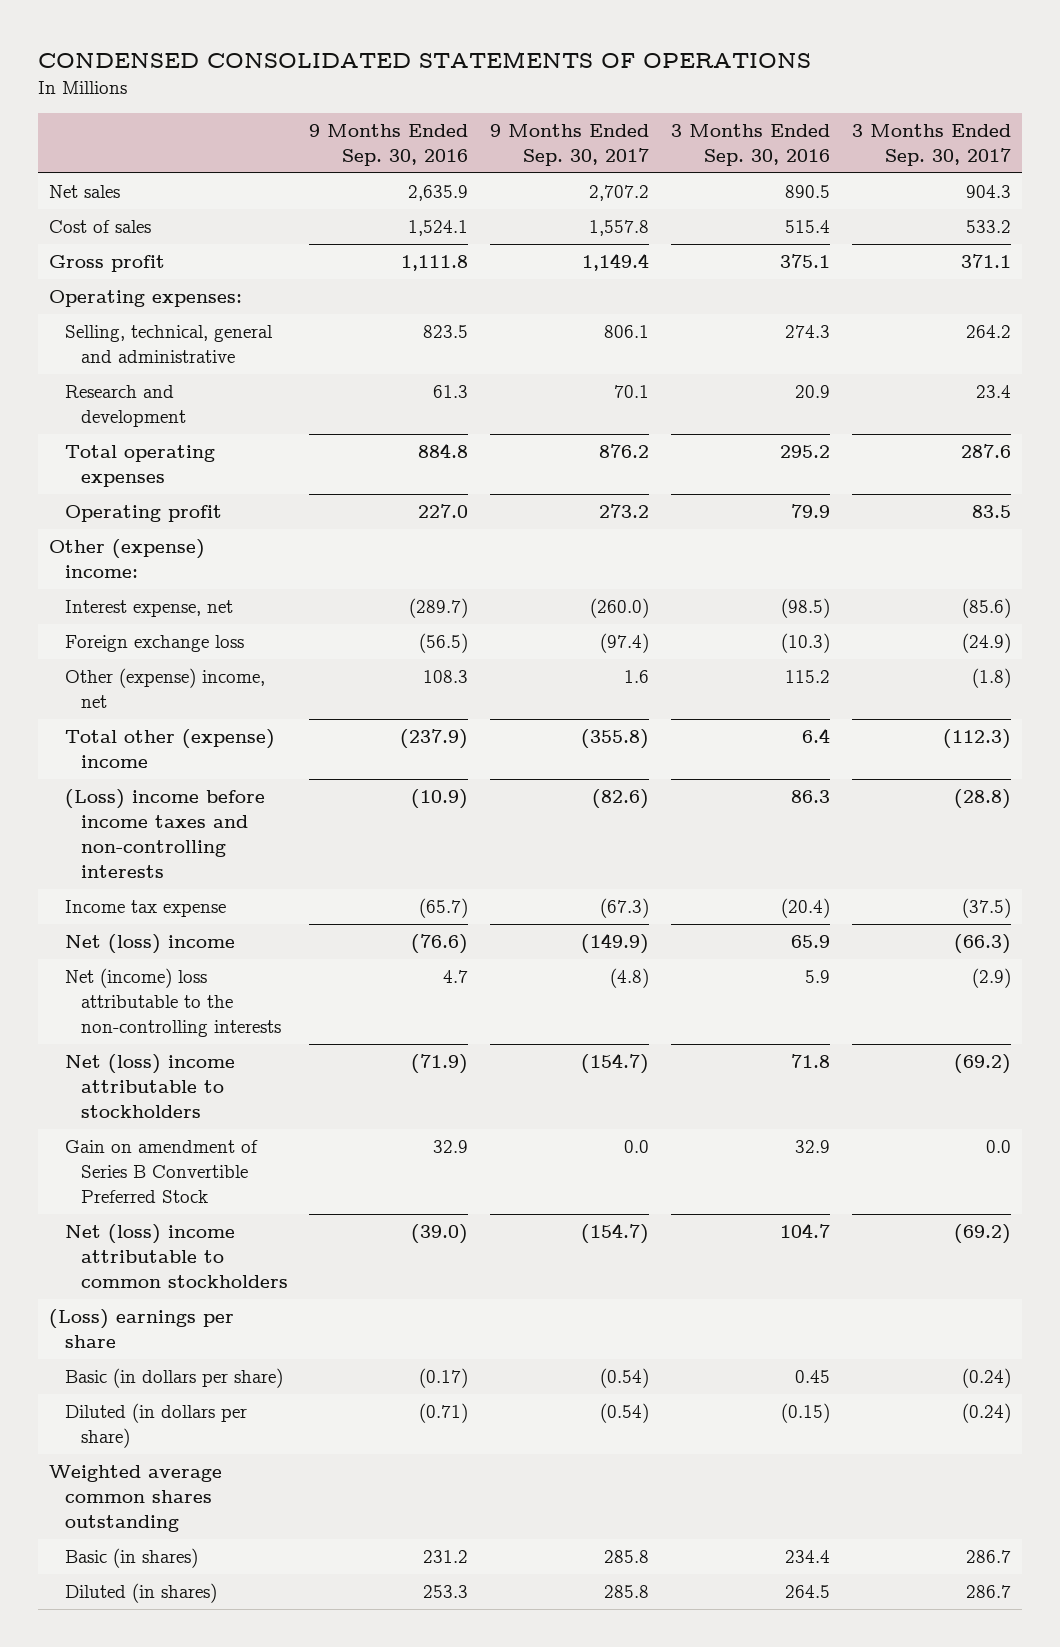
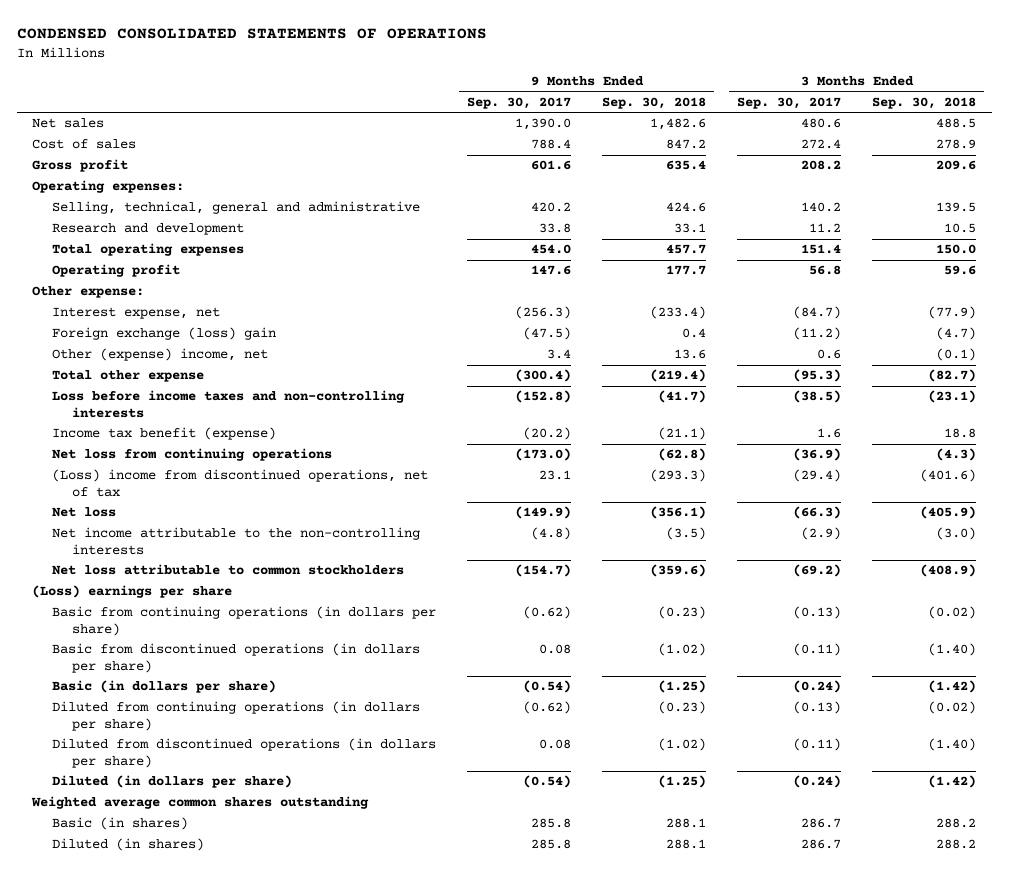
[309,123,469,166] 9 Months Ended Sep. 30, 2016 -> none
[671,123,831,166] 3 Months Ended Sep. 30, 2016 -> none
none -> [602,96,707,109] Sep. 30, 2018
none -> [872,96,977,109] Sep. 30, 2018
[589,185,650,202] 2,707.2 -> [515,118,572,131] 1,390.0
[965,185,1011,199] 904.3 -> [801,118,842,129] 480.6
[589,220,650,237] 1,557.8 -> [531,139,572,150] 788.4
[965,220,1011,234] 533.2 -> [801,139,842,150] 272.4
[582,253,650,272] 1,149.4 -> [531,160,572,171] 601.6
[960,254,1011,269] 371.1 -> [801,160,842,171] 208.2
[64,1054,235,1118] Net (loss) income attributable to stockholders -> none
[64,1140,258,1203] Gain on amendment of Series B Convertible Preferred Stock -> none
[604,325,650,339] 806.1 -> [531,202,572,213] 420.2
[965,325,1011,339] 264.2 -> [801,202,842,213] 140.2
[614,385,650,399] 70.1 -> [539,223,572,234] 33.8
[975,385,1011,399] 23.4 -> [809,223,842,234] 11.2
[599,444,650,459] 876.2 -> [531,244,572,255] 454.0
[960,444,1011,459] 287.6 -> [801,244,842,255] 151.4
[599,504,650,519] 273.2 -> [531,265,572,276] 147.6
[971,505,1011,519] 83.5 -> [809,265,842,276] 56.8
[48,539,205,578] Other (expense) income: -> [32,286,145,299] Other expense:
[590,598,650,619] (260.0) -> [515,306,572,320] (256.3)
[961,598,1011,619] (85.6) -> [793,306,842,320] (84.7)
[64,635,244,653] Foreign exchange loss -> [52,327,277,341] Foreign exchange (loss) gain
[600,633,650,654] (97.4) -> [523,327,572,341] (47.5)
[961,633,1011,654] (24.9) -> [793,327,842,341] (11.2)
[624,670,650,684] 1.6 -> [547,349,572,360] 3.4
[971,668,1011,689] (1.8) -> [817,349,842,360] 0.6
[64,729,275,768] Total other (expense) income -> [52,370,205,383] Total other expense
[581,729,650,750] (355.8) -> [515,369,572,383] (300.4)
[942,729,1011,750] (112.3) -> [793,369,842,383] (95.3)
[64,789,265,878] (Loss) income before income taxes and non-controlling interests -> [52,390,406,418] Loss before income taxes and non-controlling interests
[592,789,650,810] (82.6) -> [515,390,572,404] (152.8)
[953,789,1011,810] (28.8) -> [793,390,842,404] (38.5)
[64,900,226,918] Income tax expense -> [52,427,277,441] Income tax benefit (expense)
[600,898,650,919] (67.3) -> [523,427,572,441] (20.2)
[961,898,1011,919] (37.5) -> [817,428,842,439] 1.6
none -> [52,448,333,462] Net loss from continuing operations
none -> [52,469,429,497] (Loss) income from discontinued operations, net of tax
[64,934,235,955] Net (loss) income -> [52,507,117,518] Net loss
[64,968,281,1037] Net (income) loss attributable to the non-controlling interests -> [52,527,421,555] Net income attributable to the non-controlling interests
[64,1224,288,1288] Net (loss) income attributable to common stockholders -> [52,564,405,576] Net loss attributable to common stockholders
none -> [52,606,437,636] Basic from continuing operations (in dollars per share)
none -> [52,643,421,673] Basic from discontinued operations (in dollars per share)
none -> [52,701,421,731] Diluted from continuing operations (in dollars per share)
none -> [52,738,437,768] Diluted from discontinued operations (in dollars per share)

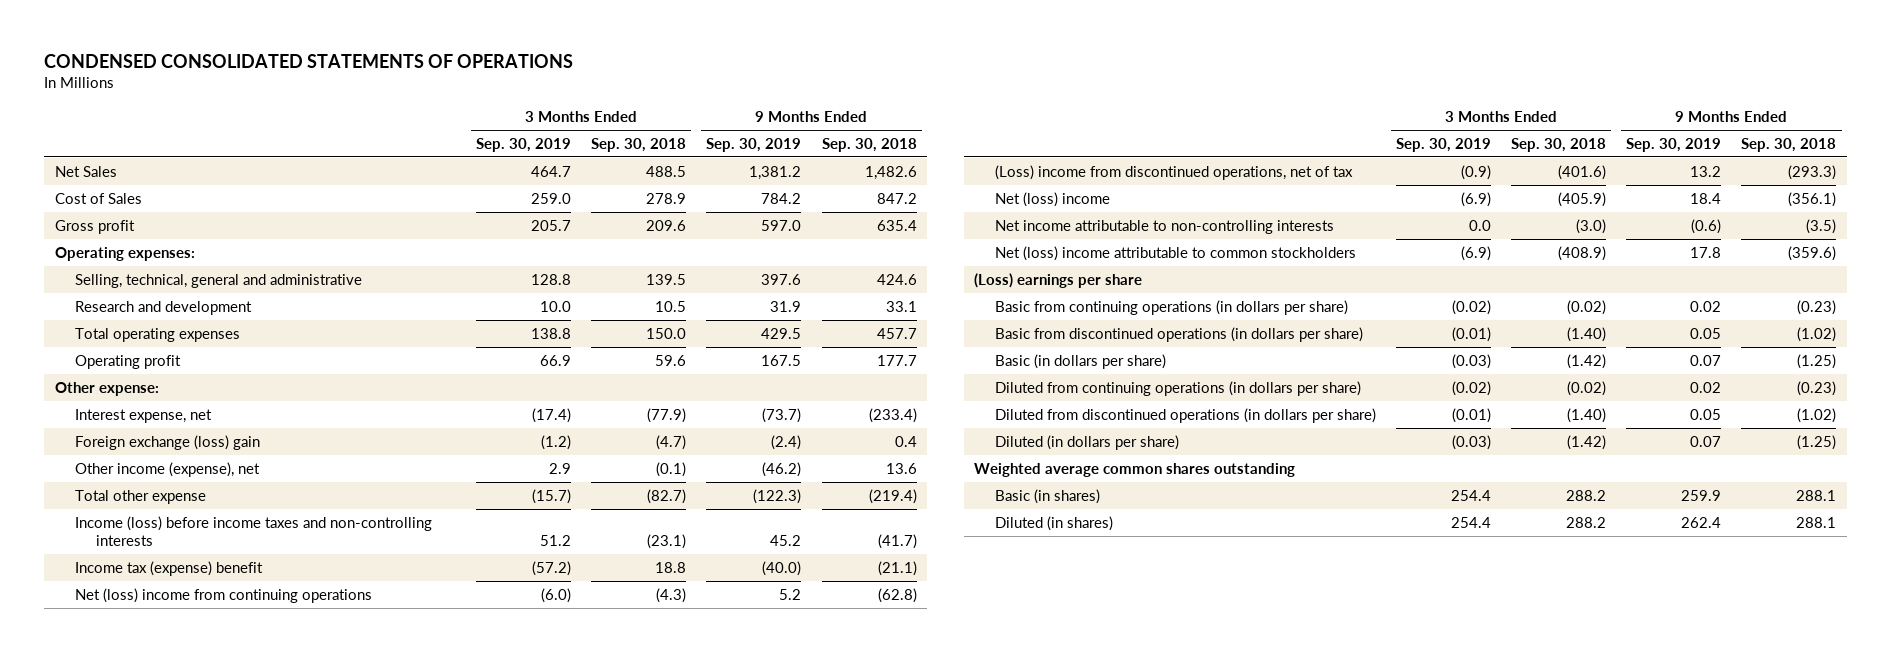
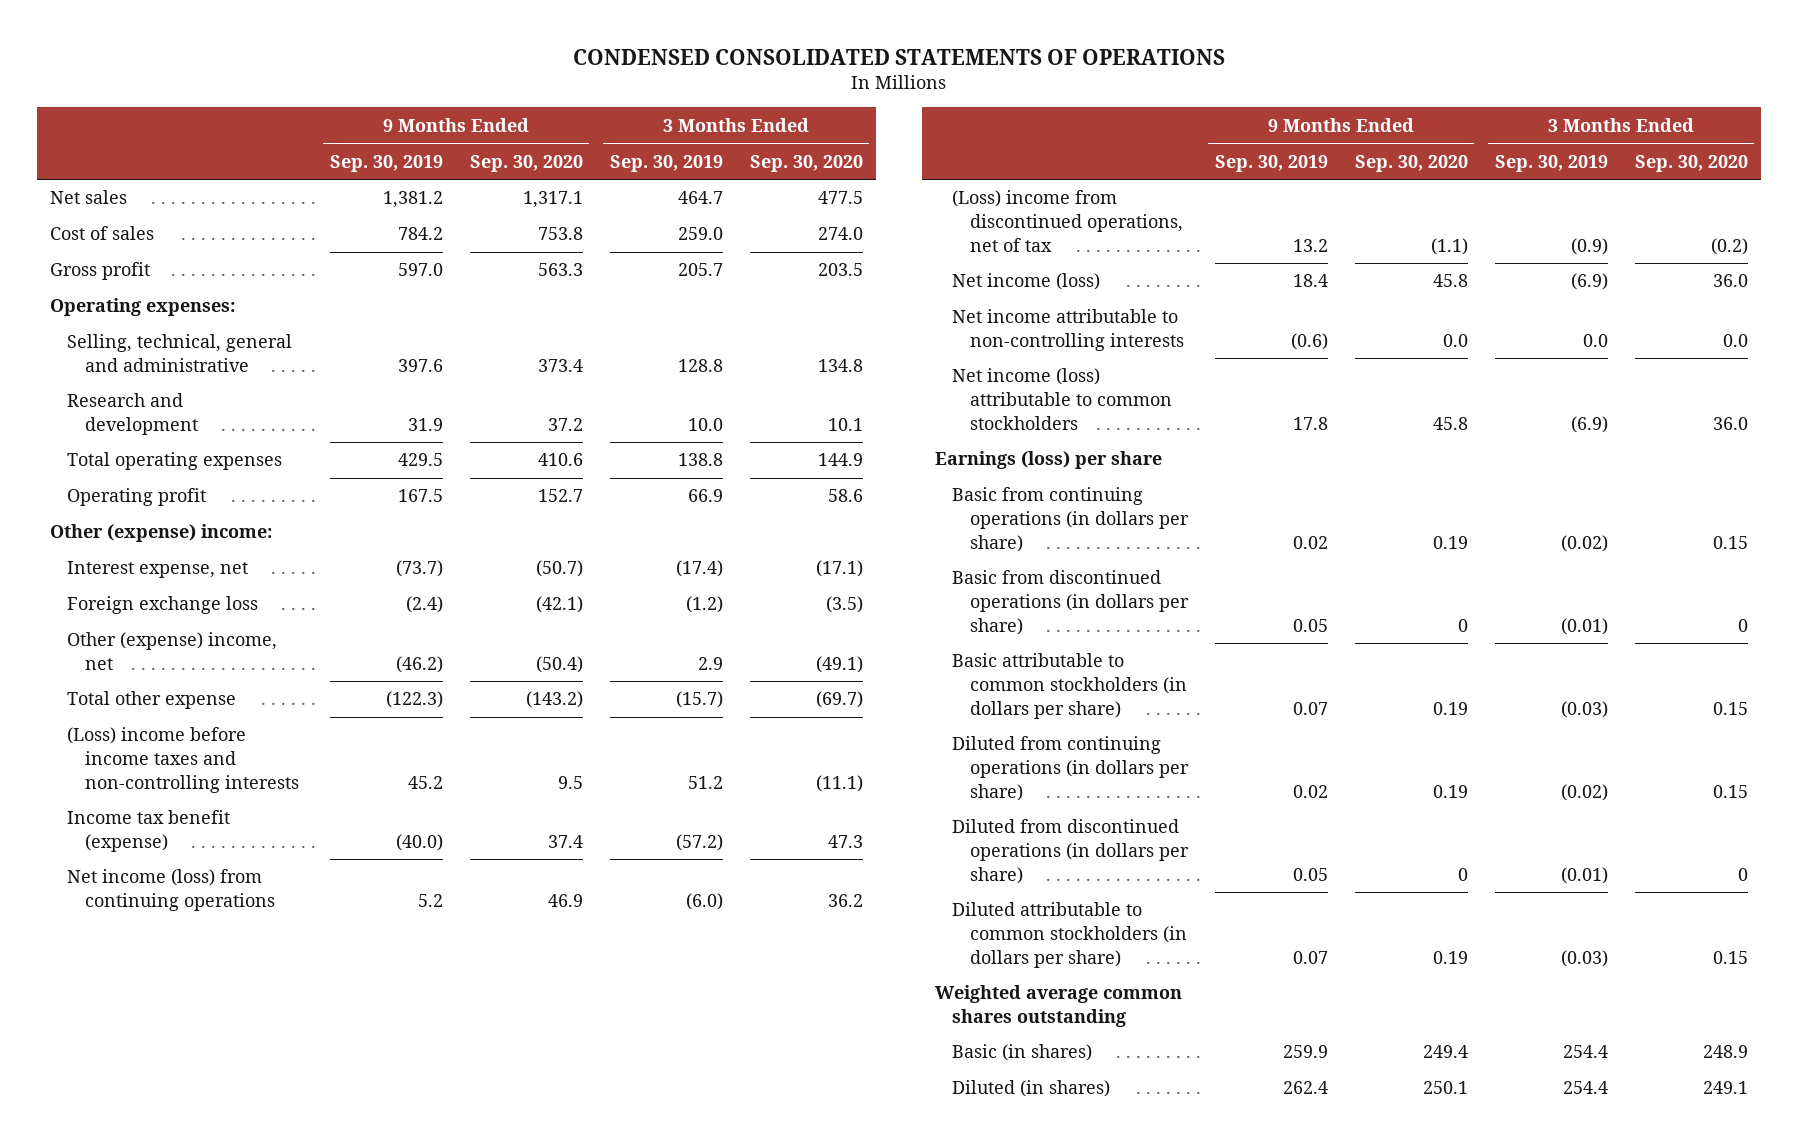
[591,138,687,153] Sep. 30, 2018 -> none
[821,138,917,153] Sep. 30, 2018 -> none
none -> [469,154,583,172] Sep. 30, 2020
none -> [749,154,863,172] Sep. 30, 2020
[54,165,117,177] Net Sales -> [50,190,128,205] Net sales
[54,192,142,204] Cost of Sales -> [50,226,155,241] Cost of sales
[54,381,159,396] Other expense: -> [50,524,273,543] Other (expense) income:
[75,434,261,450] Foreign exchange (loss) gain -> [67,596,259,615] Foreign exchange loss
[75,461,261,477] Other income (expense), net -> [67,632,278,670] Other (expense) income, net
[75,515,433,547] Income (loss) before income taxes and non-controlling interests -> [67,727,299,793] (Loss) income before income taxes and non-controlling interests
[75,560,264,576] Income tax (expense) benefit -> [67,810,231,852] Income tax benefit (expense)
[75,587,373,603] Net (loss) income from continuing operations -> [67,869,275,911] Net income (loss) from continuing operations
[995,191,1111,207] Net (loss) income -> [952,273,1101,291] Net income (loss)
[995,245,1357,261] Net (loss) income attributable to common stockholders -> [952,368,1172,430] Net income (loss) attributable to common stockholders
[974,272,1143,288] (Loss) earnings per share -> [935,451,1163,470] Earnings (loss) per share
[995,353,1167,369] Basic (in dollars per share) -> [952,653,1187,719] Basic attributable to common stockholders (in dollars per share)
[995,434,1180,450] Diluted (in dollars per share) -> [952,902,1187,968] Diluted attributable to common stockholders (in dollars per share)

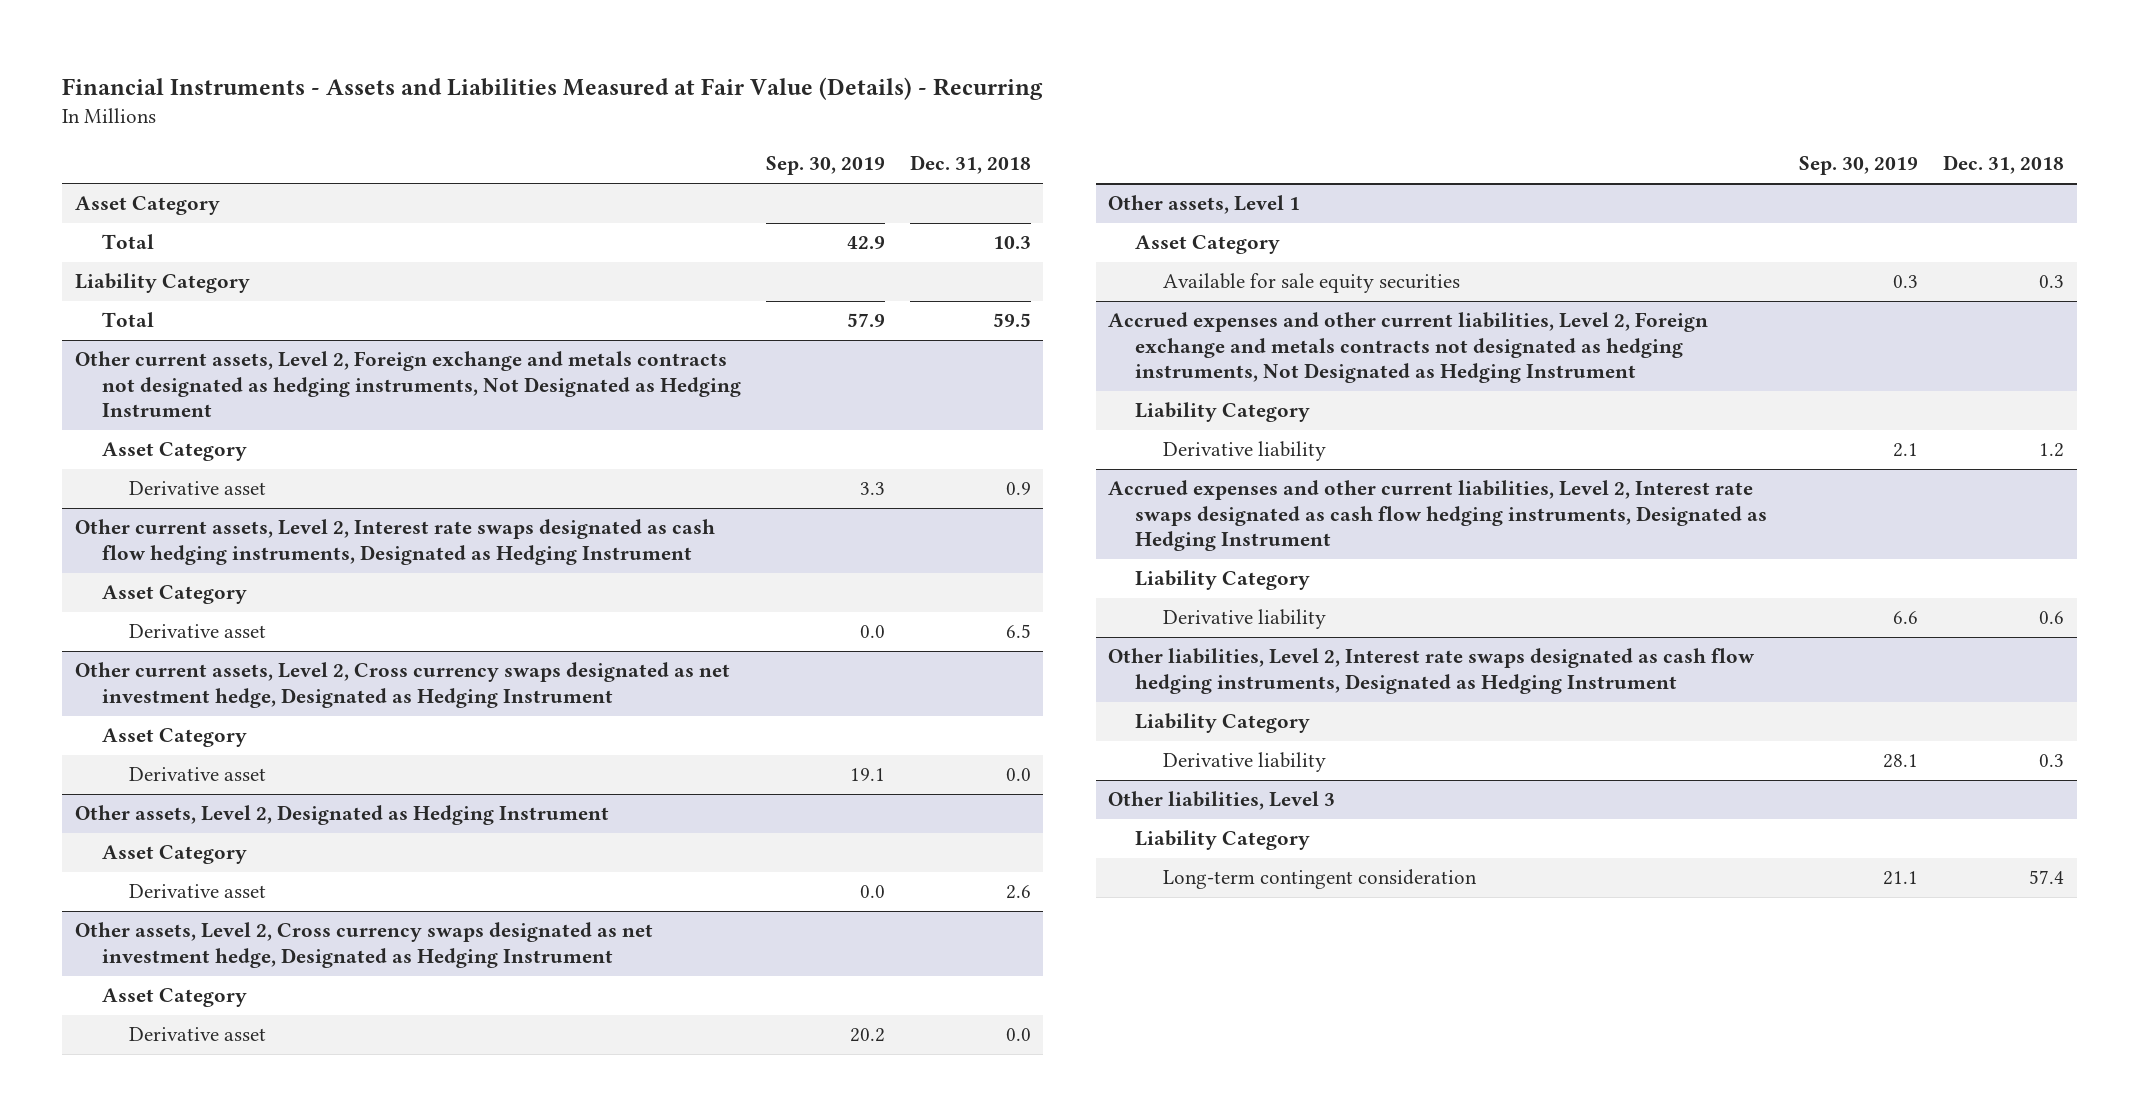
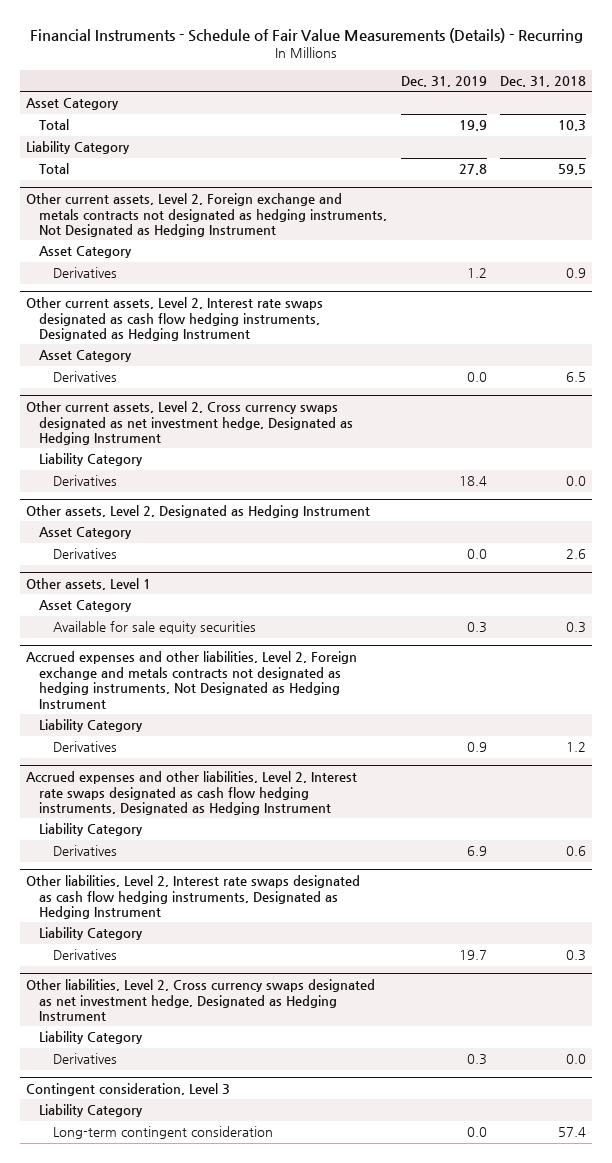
[62,76,1044,100] Financial Instruments - Assets and Liabilities Measured at Fair Value (Details) - Recurring -> [29,27,583,43] Financial Instruments - Schedule of Fair Value Measurements (Details) - Recurring
[766,156,886,176] Sep. 30, 2019 -> none
none -> [400,76,487,88] Dec. 31, 2019
[129,481,267,496] Derivative asset -> [52,267,117,279] Derivatives
[129,624,267,639] Derivative asset -> [52,371,117,383] Derivatives
[102,728,248,748] Asset Category -> none
[129,767,267,782] Derivative asset -> none
none -> [39,453,144,467] Liability Category
none -> [52,475,117,487] Derivatives
[74,922,653,968] Other assets, Level 2, Cross currency swaps designated as net investment hedge, Designated as Hedging Instrument -> none
[102,988,248,1008] Asset Category -> none
[129,1027,267,1042] Derivative asset -> none
[129,884,267,899] Derivative asset -> [52,548,117,560] Derivatives
[1108,312,1709,384] Accrued expenses and other current liabilities, Level 2, Foreign exchange and metals contracts not designated as hedging instruments, Not Designated as Hedging Instrument -> [26,651,358,709] Accrued expenses and other liabilities, Level 2, Foreign exchange and metals contracts not designated as hedging instruments, Not Designated as Hedging Instrument
[1162,441,1326,462] Derivative liability -> [52,741,117,753] Derivatives
[1108,480,1768,552] Accrued expenses and other current liabilities, Level 2, Interest rate swaps designated as cash flow hedging instruments, Designated as Hedging Instrument -> [26,771,358,816] Accrued expenses and other liabilities, Level 2, Interest rate swaps designated as cash flow hedging instruments, Designated as Hedging Instrument
[1162,609,1326,630] Derivative liability -> [52,845,117,857] Derivatives
[1108,791,1336,811] Other liabilities, Level 3 -> none
[1162,752,1326,773] Derivative liability -> [52,949,117,961] Derivatives
none -> [26,979,376,1022] Other liabilities, Level 2, Cross currency swaps designated as net investment hedge, Designated as Hedging Instrument
none -> [52,1053,117,1065] Derivatives
none -> [26,1083,231,1097] Contingent consideration, Level 3
none -> [39,1104,144,1118] Liability Category

